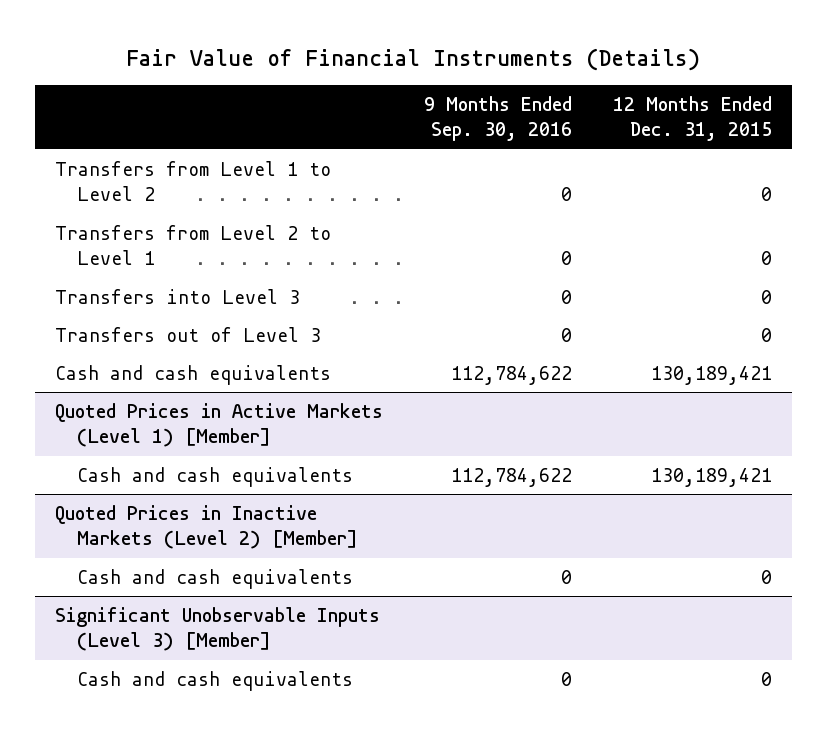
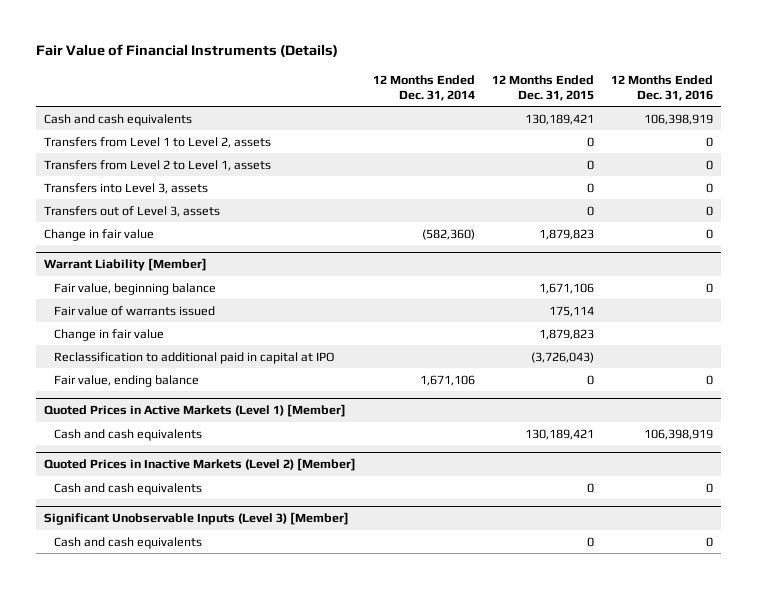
[423,95,572,142] 9 Months Ended Sep. 30, 2016 -> none
none -> [373,74,476,101] 12 Months Ended Dec. 31, 2014
none -> [610,74,713,101] 12 Months Ended Dec. 31, 2016
[55,160,332,202] Transfers from Level 1 to Level 2 -> none
[55,224,332,266] Transfers from Level 2 to Level 1 -> none
[55,288,301,304] Transfers into Level 3 -> none
[55,326,322,342] Transfers out of Level 3 -> none
none -> [44,136,272,148] Transfers from Level 1 to Level 2, assets
none -> [44,159,272,171] Transfers from Level 2 to Level 1, assets
none -> [44,182,209,194] Transfers into Level 3, assets
none -> [44,205,221,217] Transfers out of Level 3, assets
none -> [44,228,155,241] Change in fair value
none -> [44,258,208,272] Warrant Liability [Member]
none -> [54,282,217,295] Fair value, beginning balance
none -> [54,305,216,316] Fair value of warrants issued
none -> [54,328,165,341] Change in fair value
none -> [54,351,335,364] Reclassification to additional paid in capital at IPO
none -> [54,374,200,387] Fair value, ending balance

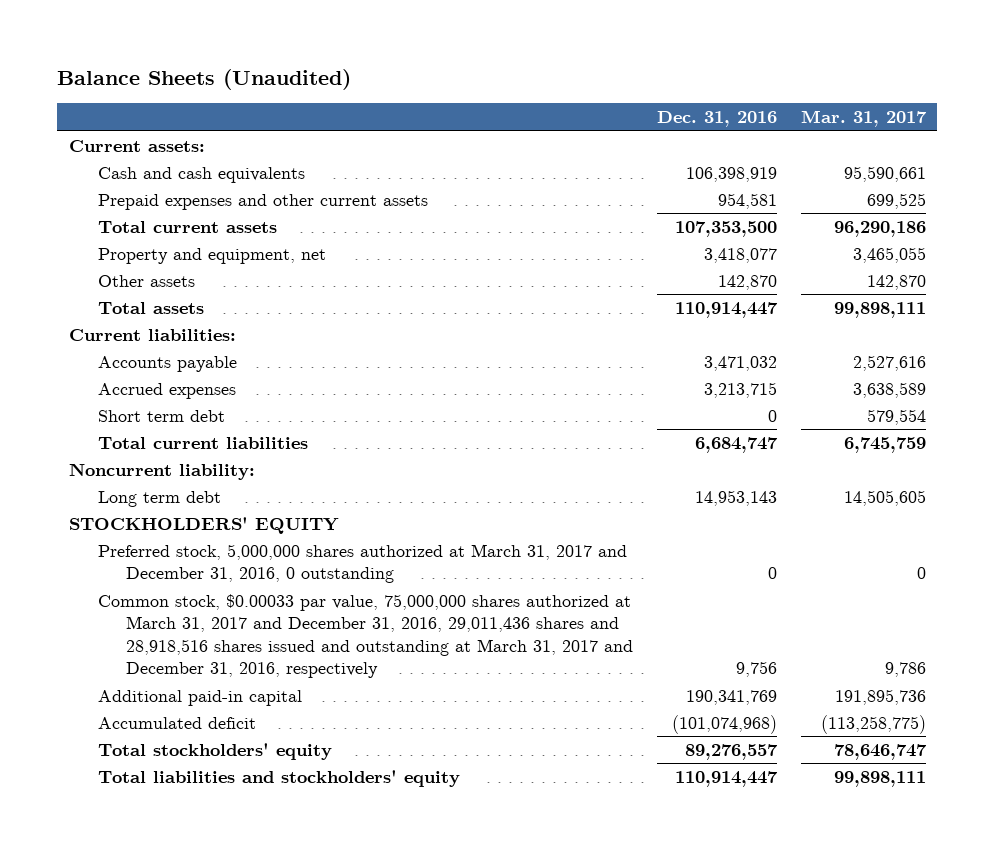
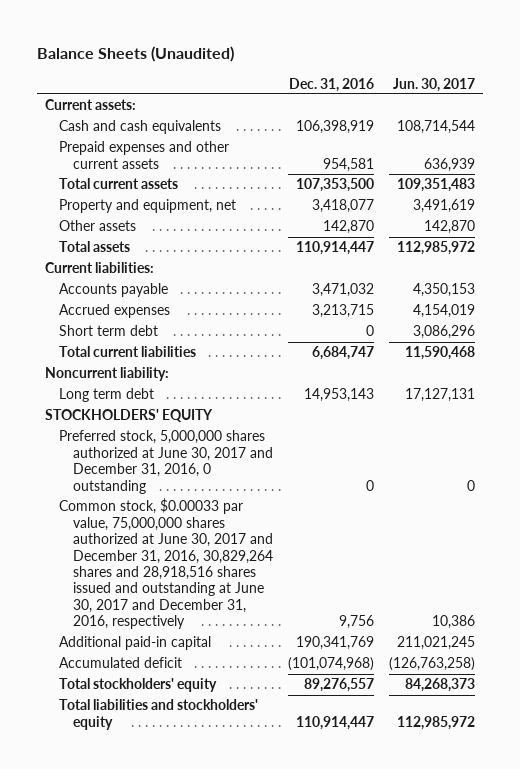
[800,110,927,128] Mar. 31, 2017 -> none
none -> [393,77,476,92] Jun. 30, 2017
[97,543,627,584] Preferred stock, 5,000,000 shares authorized at March 31, 2017 and December 31, 2016, 0 outstanding -> [58,430,274,494] Preferred stock, 5,000,000 shares authorized at June 30, 2017 and December 31, 2016, 0 outstanding
[97,593,634,679] Common stock, $0.00033 par value, 75,000,000 shares authorized at March 31, 2017 and December 31, 2016, 29,011,436 shares and 28,918,516 shares issued and outstanding at March 31, 2017 and December 31, 2016, respectively -> [58,498,274,630] Common stock, $0.00033 par value, 75,000,000 shares authorized at June 30, 2017 and December 31, 2016, 30,829,264 shares and 28,918,516 shares issued and outstanding at June 30, 2017 and December 31, 2016, respectively

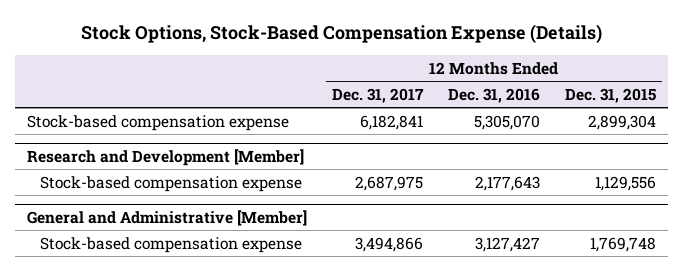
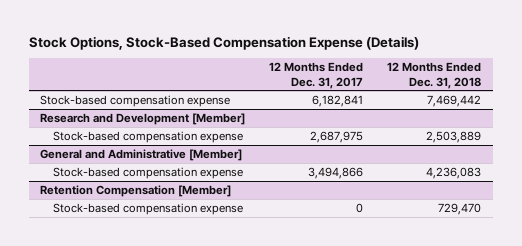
[448,87,541,103] Dec. 31, 2016 -> none
[564,87,656,103] Dec. 31, 2015 -> none
none -> [387,62,482,89] 12 Months Ended Dec. 31, 2018
none -> [40,185,232,198] Retention Compensation [Member]
none -> [52,203,243,216] Stock-based compensation expense

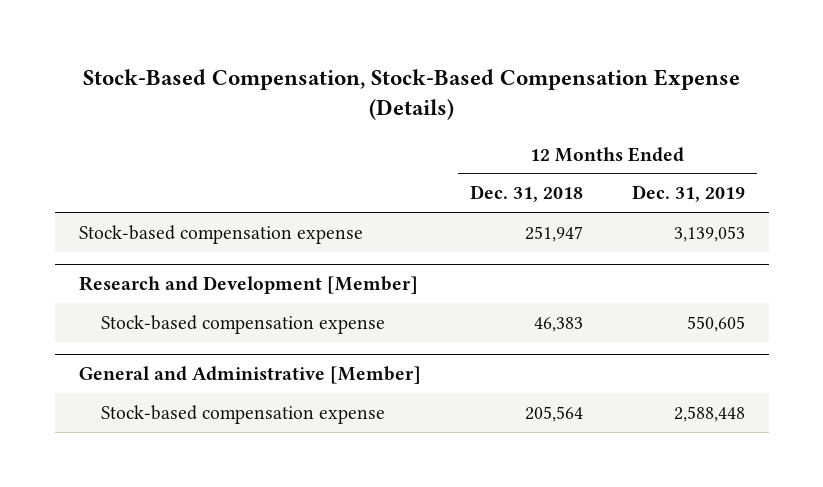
[28,35,419,50] Stock Options, Stock-Based Compensation Expense (Details) -> [82,68,740,121] Stock-Based Compensation, Stock-Based Compensation Expense (Details)
[269,62,364,89] 12 Months Ended Dec. 31, 2017 -> none
none -> [631,185,745,203] Dec. 31, 2019
[427,95,482,108] 7,469,442 -> [524,225,583,242] 251,947
[426,131,482,144] 2,503,889 -> [533,316,583,332] 46,383
[40,185,232,198] Retention Compensation [Member] -> none
[52,203,243,216] Stock-based compensation expense -> none
[426,167,482,180] 4,236,083 -> [524,405,583,422] 205,564

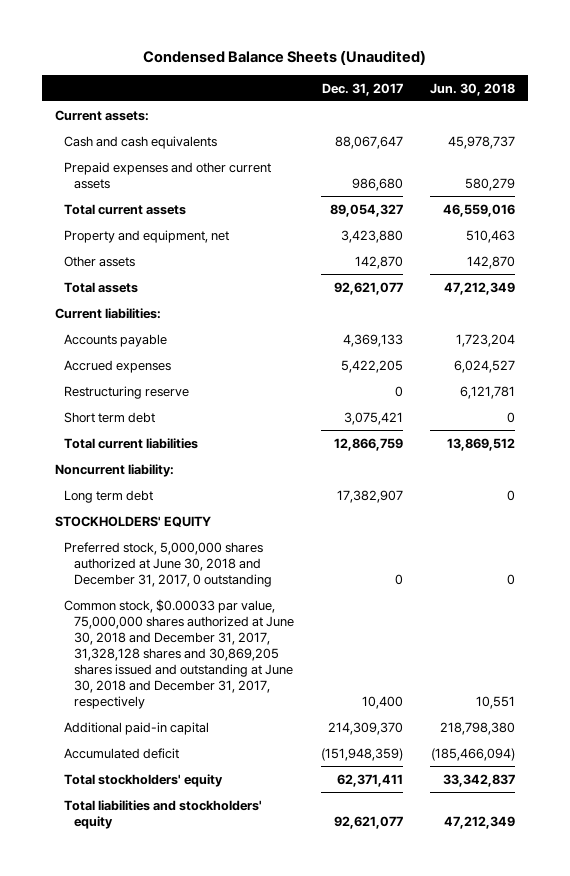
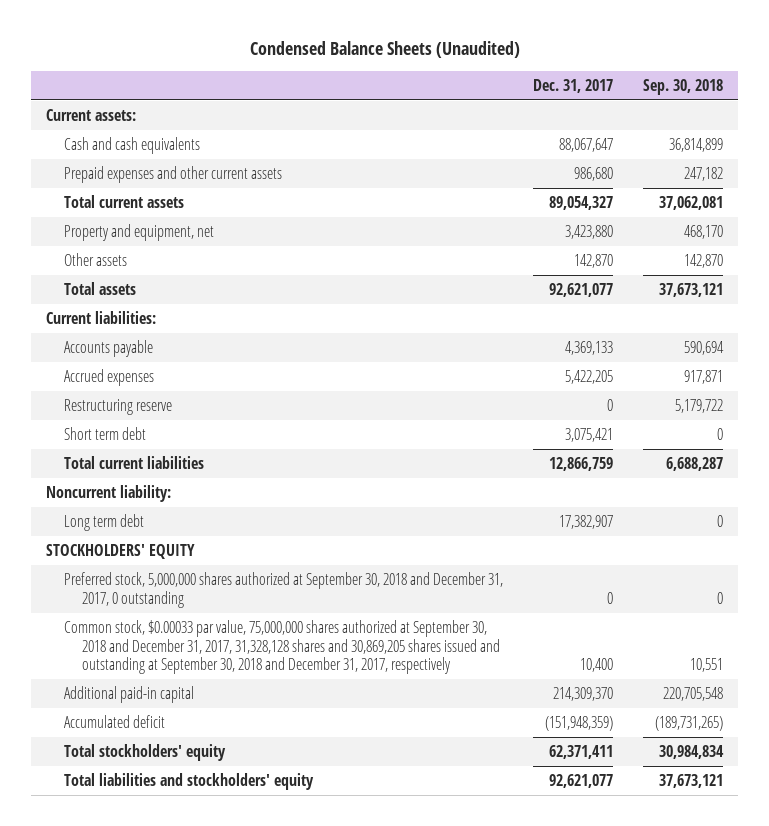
[429,82,515,96] Jun. 30, 2018 -> none
none -> [643,78,724,95] Sep. 30, 2018
[64,541,272,587] Preferred stock, 5,000,000 shares authorized at June 30, 2018 and December 31, 2017, 0 outstanding -> [64,572,504,608] Preferred stock, 5,000,000 shares authorized at September 30, 2018 and December 31, 2017, 0 outstanding
[64,598,294,709] Common stock, $0.00033 par value, 75,000,000 shares authorized at June 30, 2018 and December 31, 2017, 31,328,128 shares and 30,869,205 shares issued and outstanding at June 30, 2018 and December 31, 2017, respectively -> [64,620,501,675] Common stock, $0.00033 par value, 75,000,000 shares authorized at September 30, 2018 and December 31, 2017, 31,328,128 shares and 30,869,205 shares issued and outstanding at September 30, 2018 and December 31, 2017, respectively

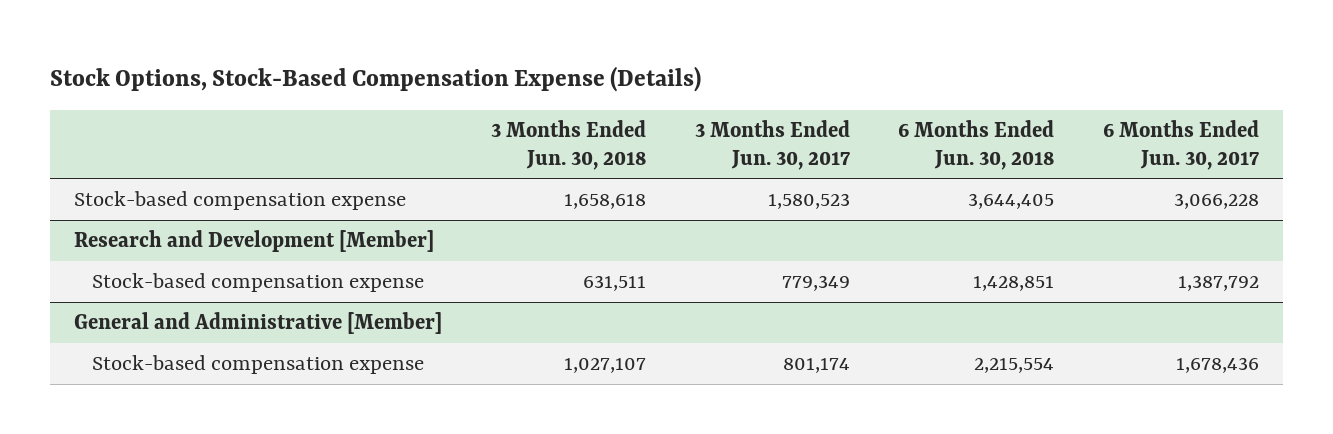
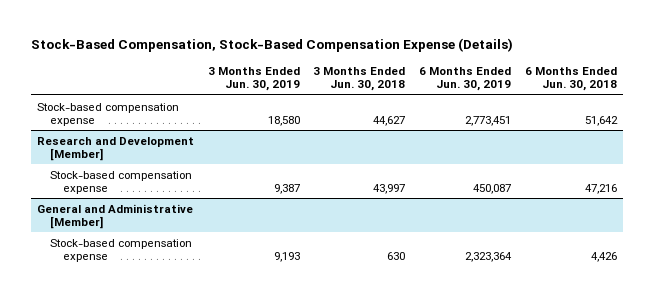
[50,66,702,93] Stock Options, Stock-Based Compensation Expense (Details) -> [30,37,513,52] Stock-Based Compensation, Stock-Based Compensation Expense (Details)
[694,119,850,170] 3 Months Ended Jun. 30, 2017 -> none
[1102,119,1259,170] 6 Months Ended Jun. 30, 2017 -> none
none -> [207,66,300,92] 3 Months Ended Jun. 30, 2019
none -> [418,66,511,92] 6 Months Ended Jun. 30, 2019
[564,193,647,209] 1,658,618 -> [373,115,406,126] 44,627
[968,192,1055,209] 3,644,405 -> [584,115,618,126] 51,642
[583,274,647,291] 631,511 -> [373,183,406,194] 43,997
[973,275,1055,291] 1,428,851 -> [584,183,617,194] 47,216
[564,357,647,373] 1,027,107 -> [387,251,406,260] 630
[974,357,1055,373] 2,215,554 -> [590,251,617,262] 4,426

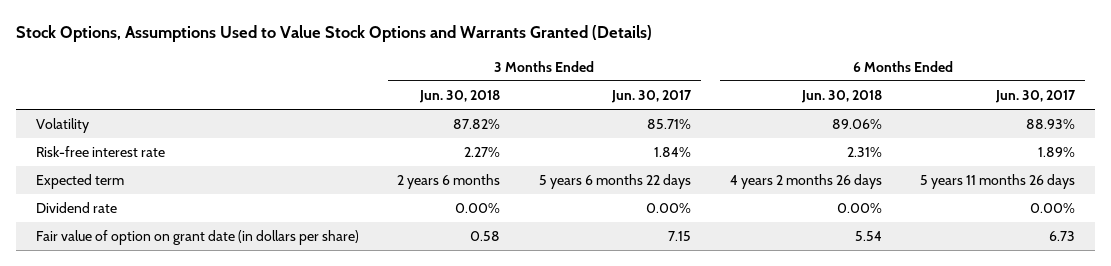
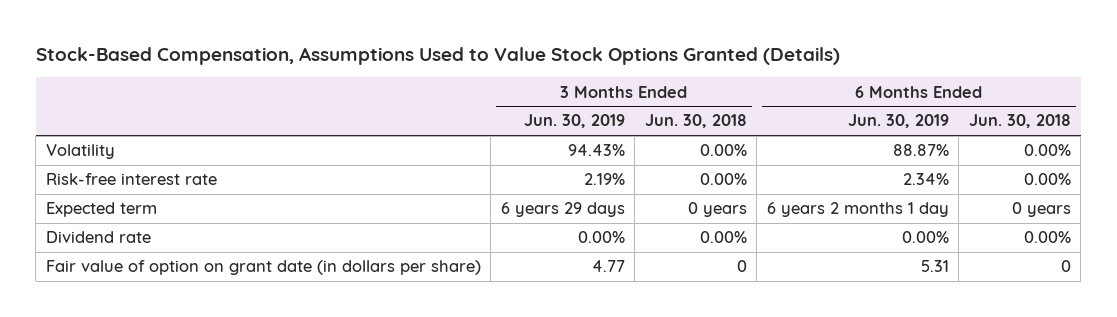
[16,25,653,43] Stock Options, Assumptions Used to Value Stock Options and Warrants Granted (Details) -> [35,46,840,65] Stock-Based Compensation, Assumptions Used to Value Stock Options Granted (Details)
[611,89,693,103] Jun. 30, 2017 -> none
[995,89,1077,103] Jun. 30, 2017 -> none
none -> [523,114,625,129] Jun. 30, 2019
none -> [847,114,949,129] Jun. 30, 2019
[453,119,501,130] 87.82% -> [699,144,747,157] 0.00%
[831,119,882,130] 89.06% -> [1023,144,1071,157] 0.00%
[464,147,501,158] 2.27% -> [699,173,747,186] 0.00%
[846,147,882,158] 2.31% -> [1023,173,1071,186] 0.00%
[397,174,501,190] 2 years 6 months -> [687,202,747,218] 0 years
[729,174,882,190] 4 years 2 months 26 days -> [1011,202,1071,218] 0 years
[470,231,501,242] 0.58 -> [736,260,747,273] 0
[854,231,882,242] 5.54 -> [1060,260,1071,273] 0

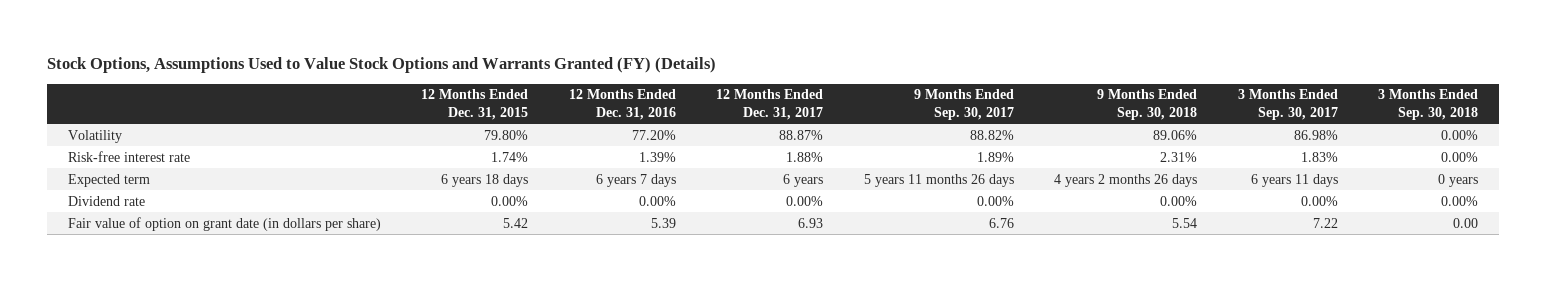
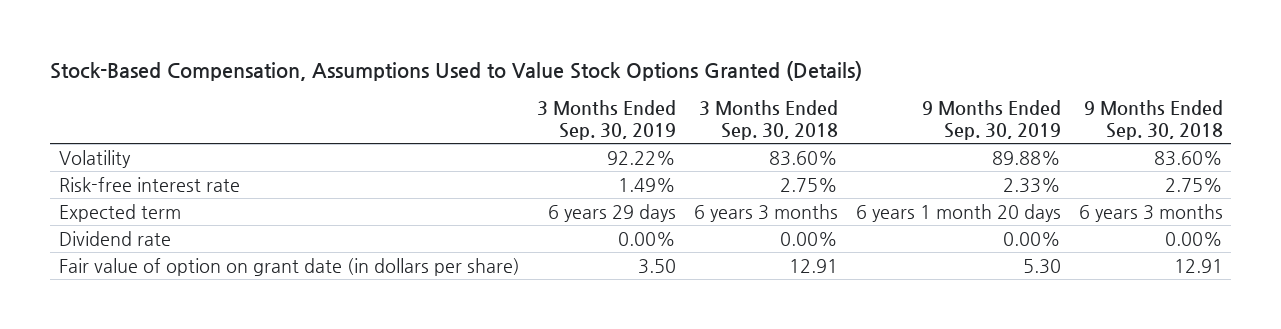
[47,57,717,74] Stock Options, Assumptions Used to Value Stock Options and Warrants Granted (FY) (Details) -> [49,60,862,81] Stock-Based Compensation, Assumptions Used to Value Stock Options Granted (Details)
[421,89,529,120] 12 Months Ended Dec. 31, 2015 -> none
[568,89,676,120] 12 Months Ended Dec. 31, 2016 -> none
[716,89,824,120] 12 Months Ended Dec. 31, 2017 -> none
[913,89,1014,120] 9 Months Ended Sep. 30, 2017 -> none
[1237,89,1338,120] 3 Months Ended Sep. 30, 2017 -> none
none -> [537,99,677,140] 3 Months Ended Sep. 30, 2019
none -> [921,99,1061,140] 9 Months Ended Sep. 30, 2019
[1153,129,1198,140] 89.06% -> [1153,150,1223,166] 83.60%
[1441,129,1479,140] 0.00% -> [769,150,839,166] 83.60%
[1160,151,1198,162] 2.31% -> [1164,177,1223,192] 2.75%
[1441,151,1479,162] 0.00% -> [780,177,839,192] 2.75%
[1054,173,1198,187] 4 years 2 months 26 days -> [1078,203,1223,222] 6 years 3 months
[1438,173,1479,187] 0 years -> [694,203,839,222] 6 years 3 months
[1172,217,1198,228] 5.54 -> [1173,258,1223,273] 12.91
[1453,217,1479,228] 0.00 -> [789,258,839,273] 12.91

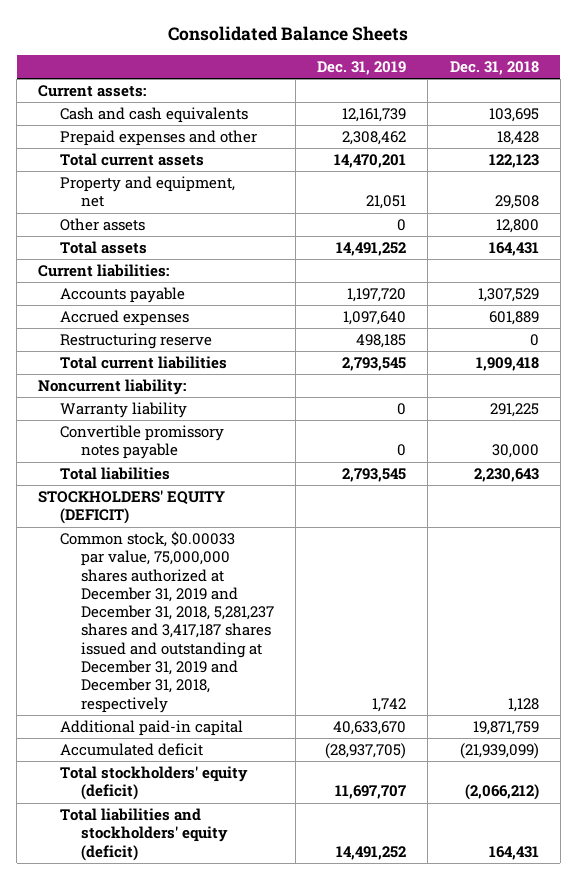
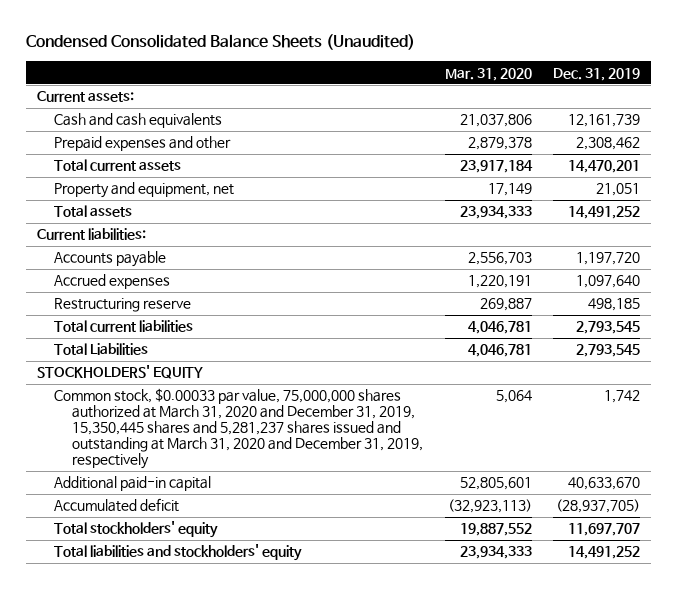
[168,25,409,41] Consolidated Balance Sheets -> [25,34,415,51] Condensed Consolidated Balance Sheets (Unaudited)
[449,61,539,76] Dec. 31, 2018 -> none
none -> [444,67,532,81] Mar. 31, 2020
[59,218,145,232] Other assets -> none
[38,379,187,396] Noncurrent liability: -> none
[59,402,187,419] Warranty liability -> none
[59,425,224,460] Convertible promissory notes payable -> none
[59,467,170,481] Total liabilities -> [54,343,149,356] Total Liabilities
[38,490,226,525] STOCKHOLDERS' EQUITY (DEFICIT) -> [36,365,203,380] STOCKHOLDERS' EQUITY
[59,531,275,713] Common stock, $0.00033 par value, 75,000,000 shares authorized at December 31, 2019 and December 31, 2018, 5,281,237 shares and 3,417,187 shares issued and outstanding at December 31, 2019 and December 31, 2018, respectively -> [54,388,424,470] Common stock, $0.00033 par value, 75,000,000 shares authorized at March 31, 2020 and December 31, 2019, 15,350,445 shares and 5,281,237 shares issued and outstanding at March 31, 2020 and December 31, 2019, respectively
[59,766,248,801] Total stockholders' equity (deficit) -> [54,521,219,539] Total stockholders' equity
[59,808,229,861] Total liabilities and stockholders' equity (deficit) -> [54,544,303,562] Total liabilities and stockholders' equity

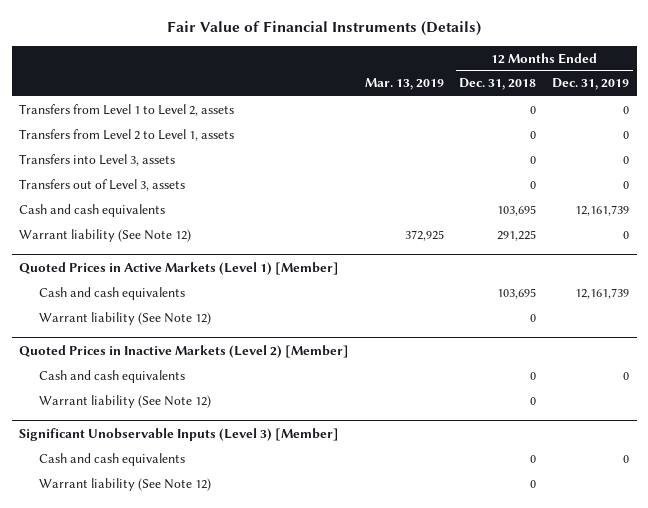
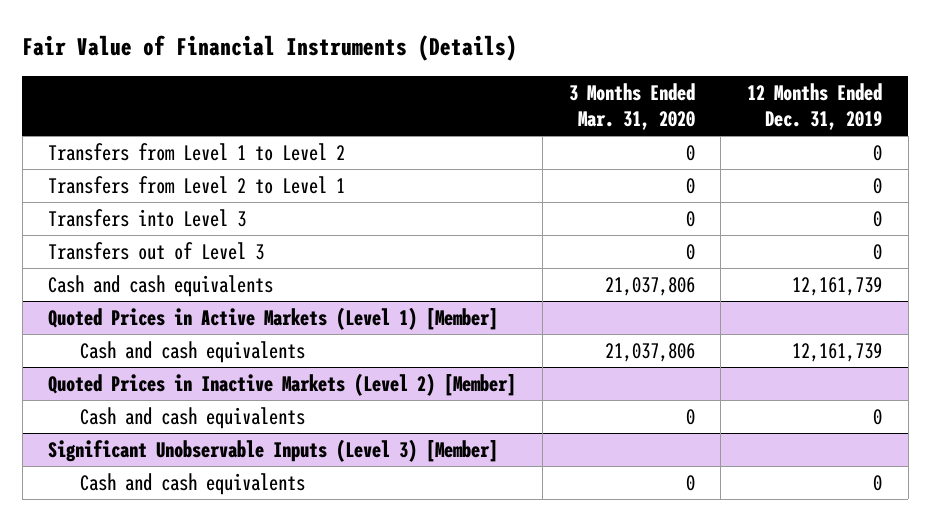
[364,78,444,91] Mar. 13, 2019 -> none
[459,78,537,91] Dec. 31, 2018 -> none
none -> [568,82,695,131] 3 Months Ended Mar. 31, 2020
[19,103,235,116] Transfers from Level 1 to Level 2, assets -> [48,142,346,161] Transfers from Level 1 to Level 2
[19,128,235,141] Transfers from Level 2 to Level 1, assets -> [48,175,346,194] Transfers from Level 2 to Level 1
[19,153,176,166] Transfers into Level 3, assets -> [48,208,247,227] Transfers into Level 3
[19,178,186,191] Transfers out of Level 3, assets -> [48,241,265,260] Transfers out of Level 3
[19,228,192,242] Warrant liability (See Note 12) -> none
[39,311,212,325] Warrant liability (See Note 12) -> none
[39,394,212,408] Warrant liability (See Note 12) -> none
[39,477,212,491] Warrant liability (See Note 12) -> none

